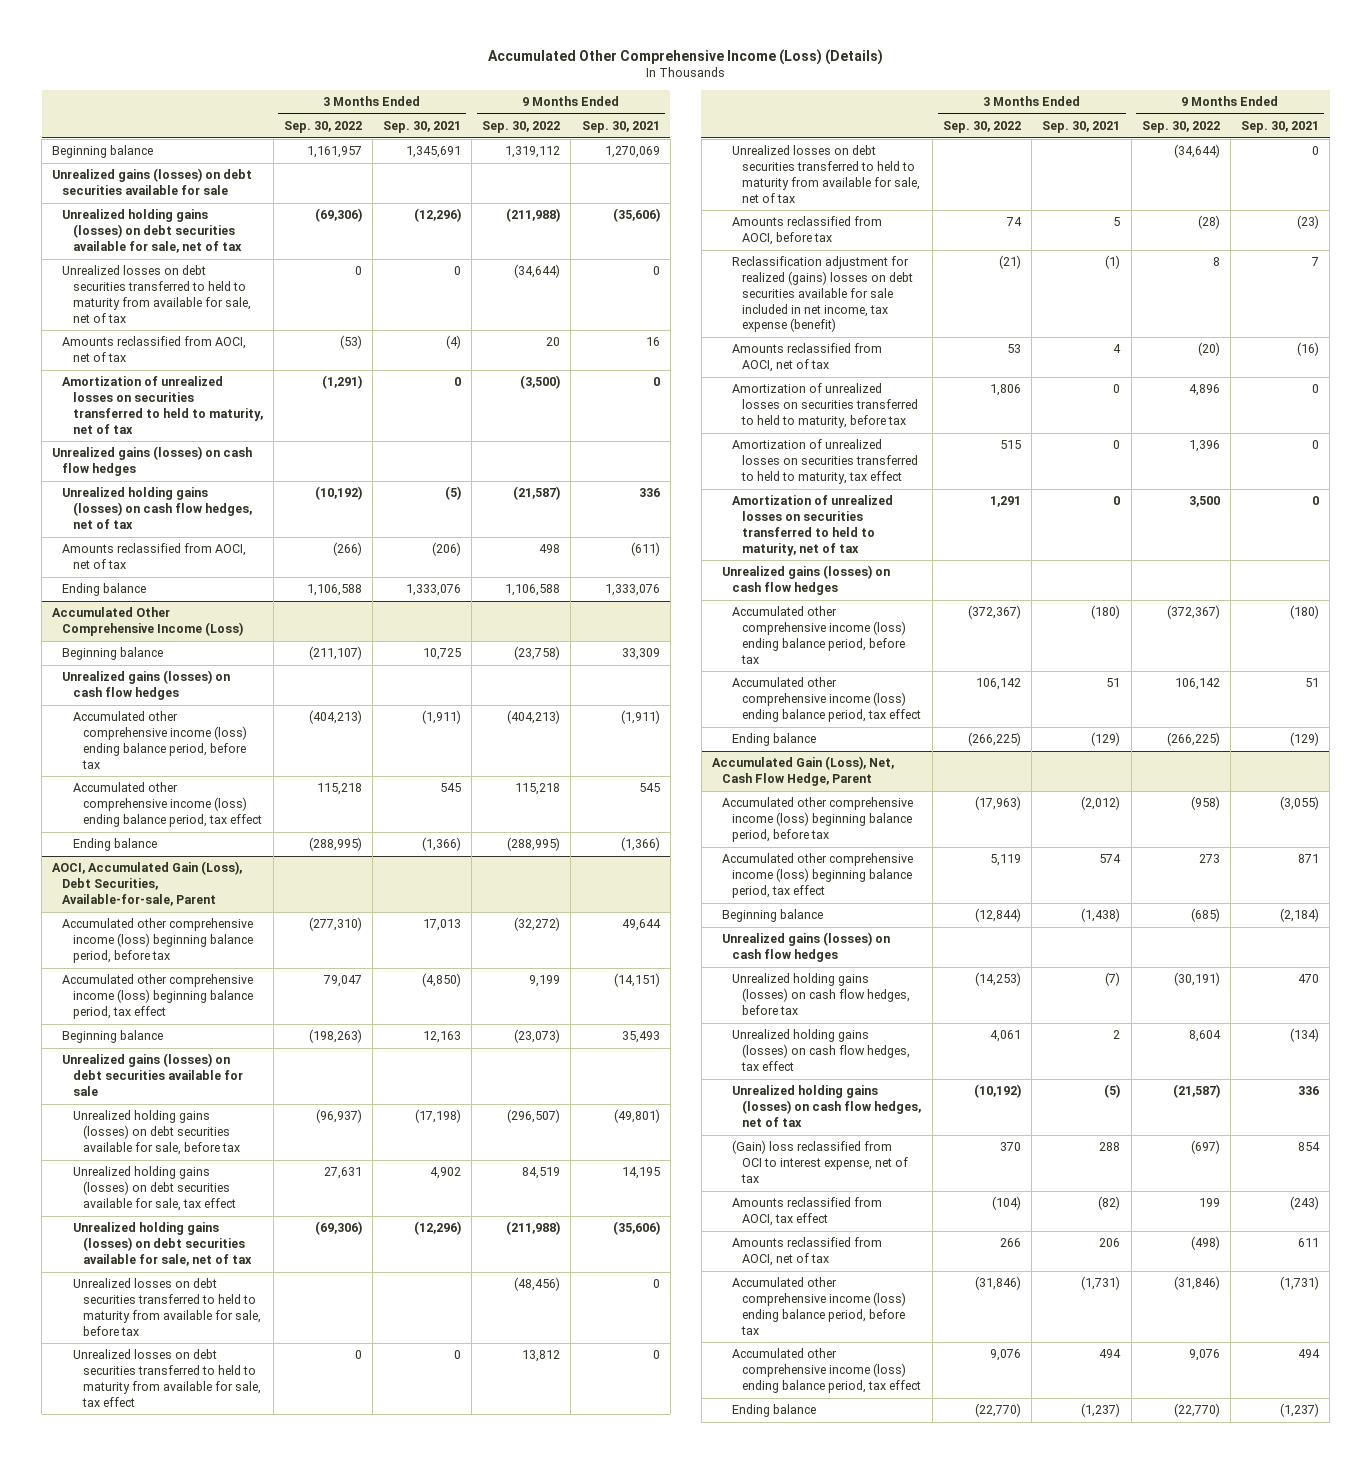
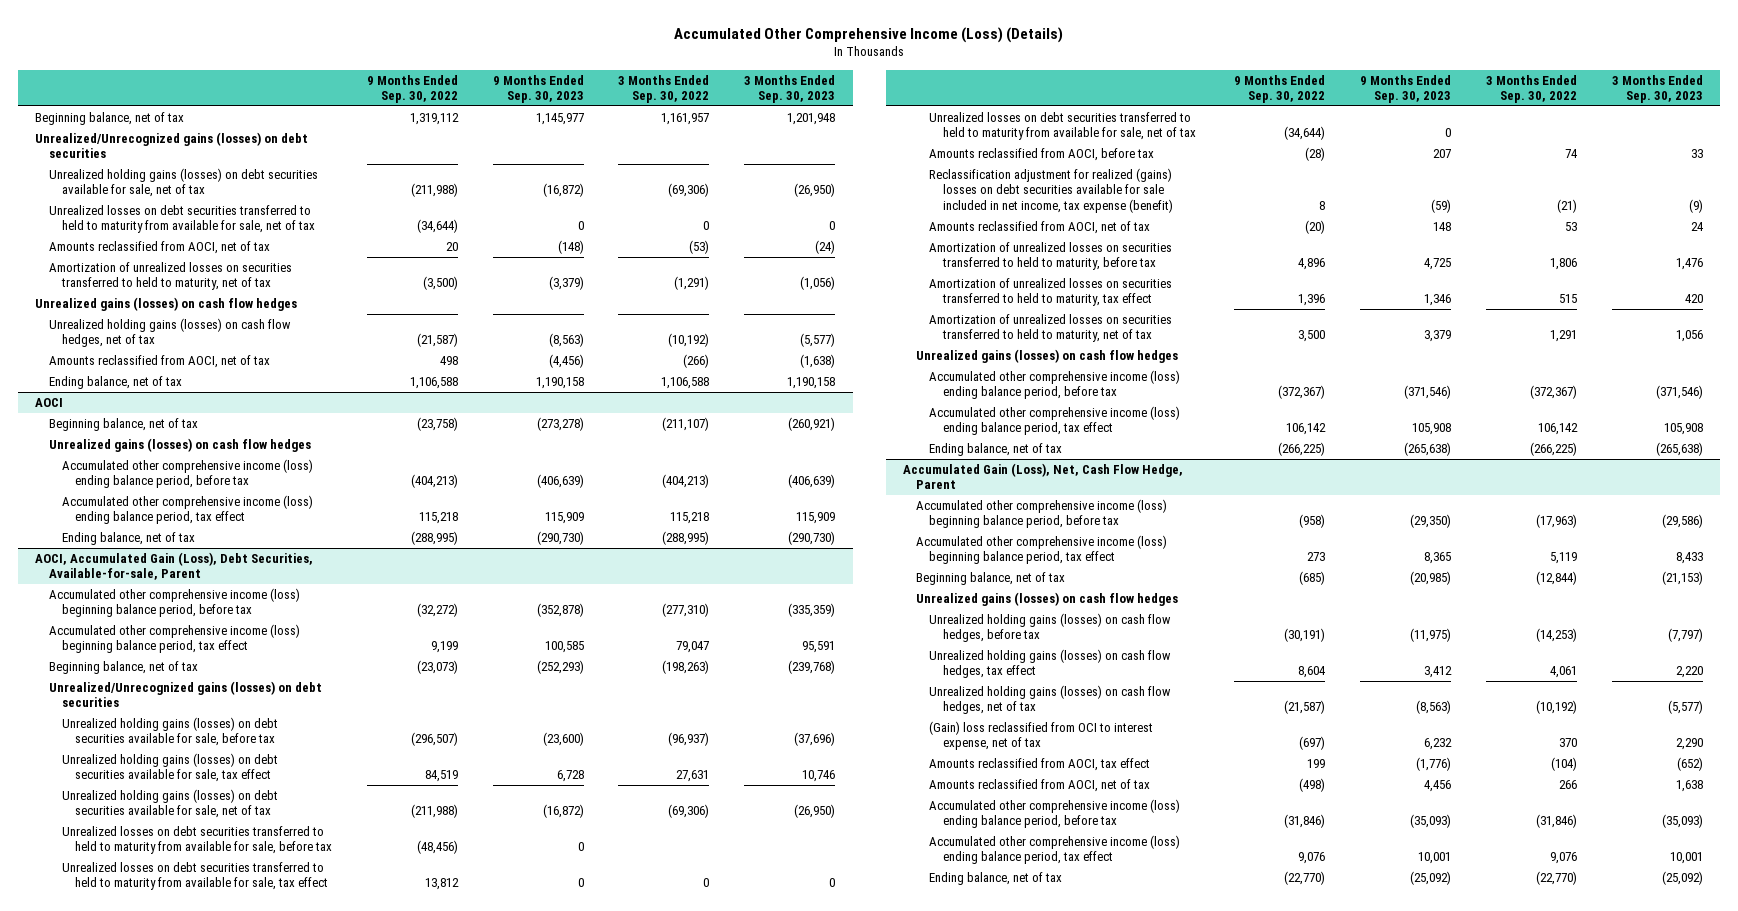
[383,121,462,134] Sep. 30, 2021 -> none
[581,121,660,134] Sep. 30, 2021 -> none
none -> [492,74,584,104] 9 Months Ended Sep. 30, 2023
none -> [744,74,836,104] 3 Months Ended Sep. 30, 2023
[52,145,154,159] Beginning balance -> [35,112,185,126] Beginning balance, net of tax
[52,168,253,196] Unrealized gains (losses) on debt securities available for sale -> [35,132,309,159] Unrealized/Unrecognized gains (losses) on debt securities
[62,583,147,597] Ending balance -> [48,376,182,390] Ending balance, net of tax
[52,607,244,637] Accumulated Other Comprehensive Income (Loss) -> [35,398,64,408] AOCI
[62,647,164,661] Beginning balance -> [48,418,198,432] Beginning balance, net of tax
[72,838,157,852] Ending balance -> [61,532,195,546] Ending balance, net of tax
[62,1030,164,1044] Beginning balance -> [48,661,198,675] Beginning balance, net of tax
[62,1053,243,1096] Unrealized gains (losses) on debt securities available for sale -> [48,681,322,708] Unrealized/Unrecognized gains (losses) on debt securities
[731,733,816,747] Ending balance -> [929,443,1063,457] Ending balance, net of tax
[721,909,823,923] Beginning balance -> [916,572,1066,586] Beginning balance, net of tax
[731,1404,816,1418] Ending balance -> [929,872,1063,886] Ending balance, net of tax

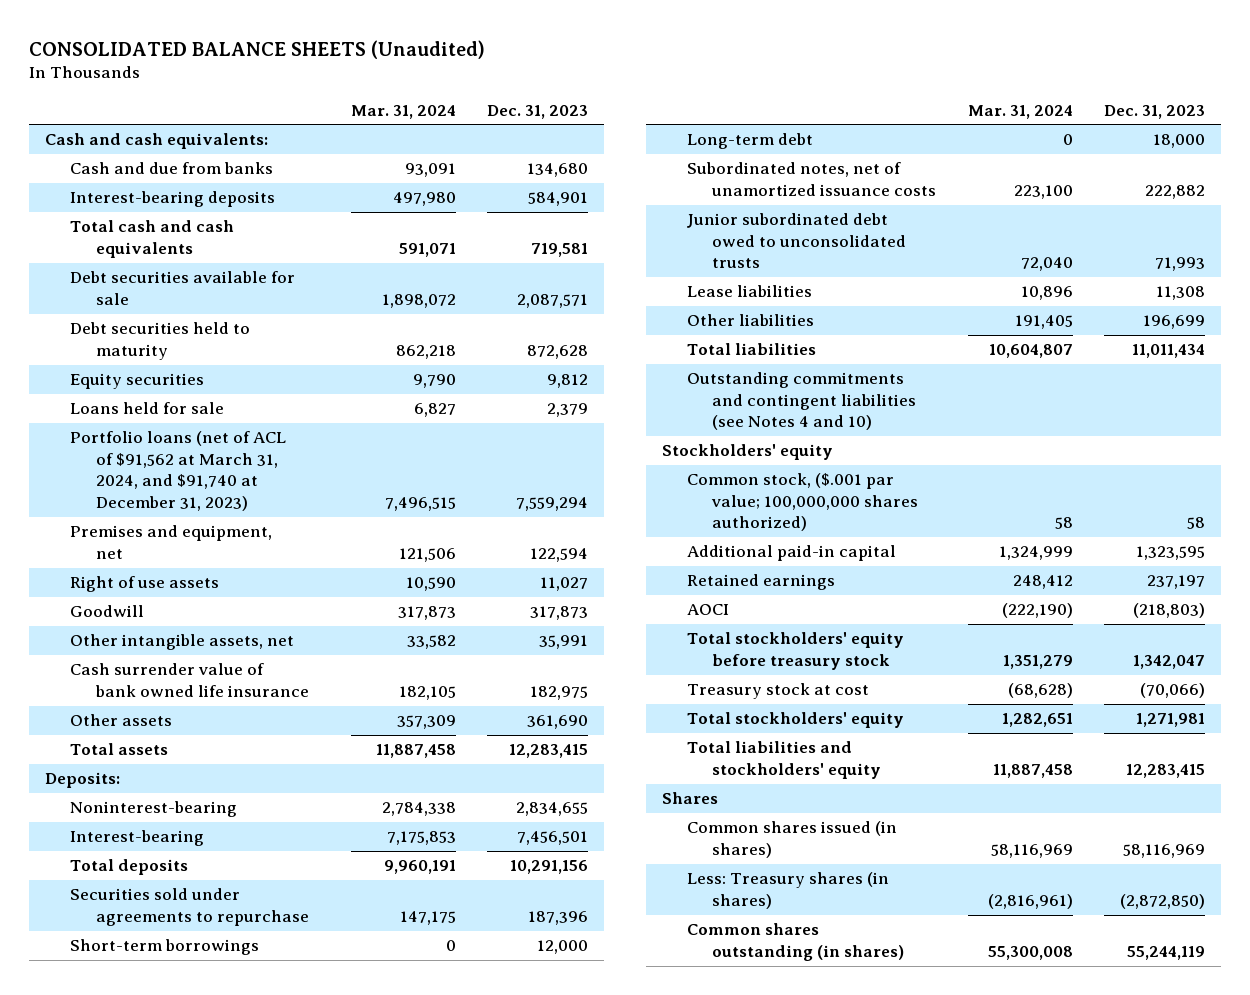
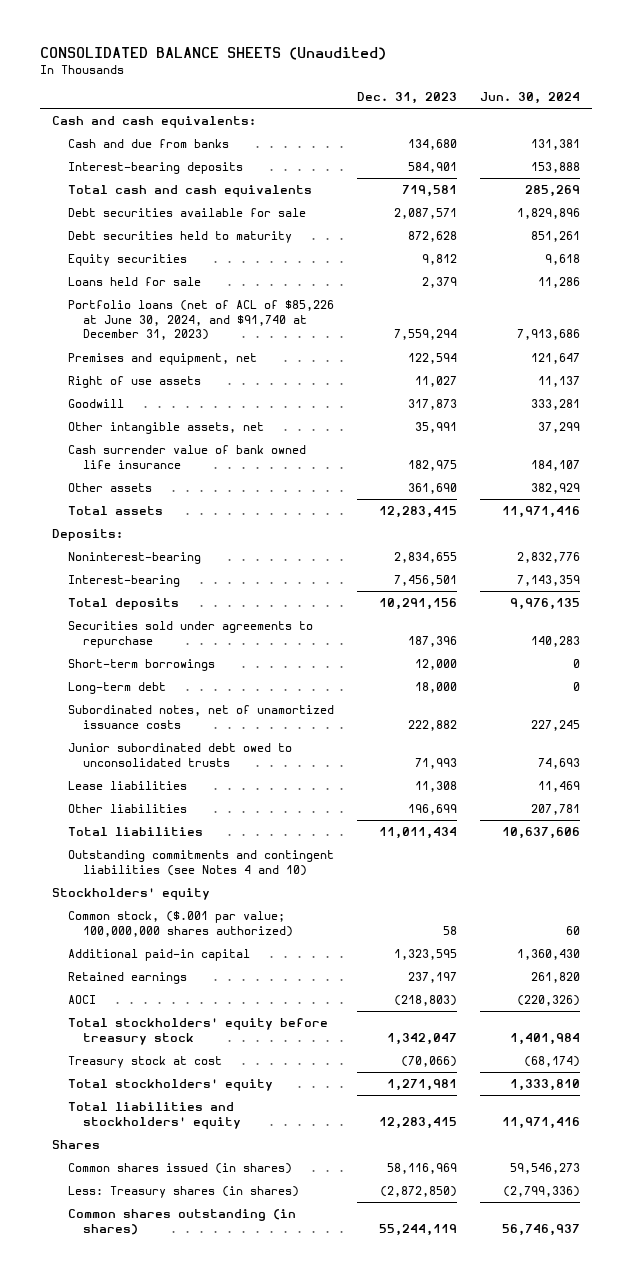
[351,104,457,119] Mar. 31, 2024 -> none
none -> [480,92,581,105] Jun. 30, 2024
[70,431,287,511] Portfolio loans (net of ACL of $91,562 at March 31, 2024, and $91,740 at December 31, 2023) -> [67,300,334,341] Portfolio loans (net of ACL of $85,226 at June 30, 2024, and $91,740 at December 31, 2023)

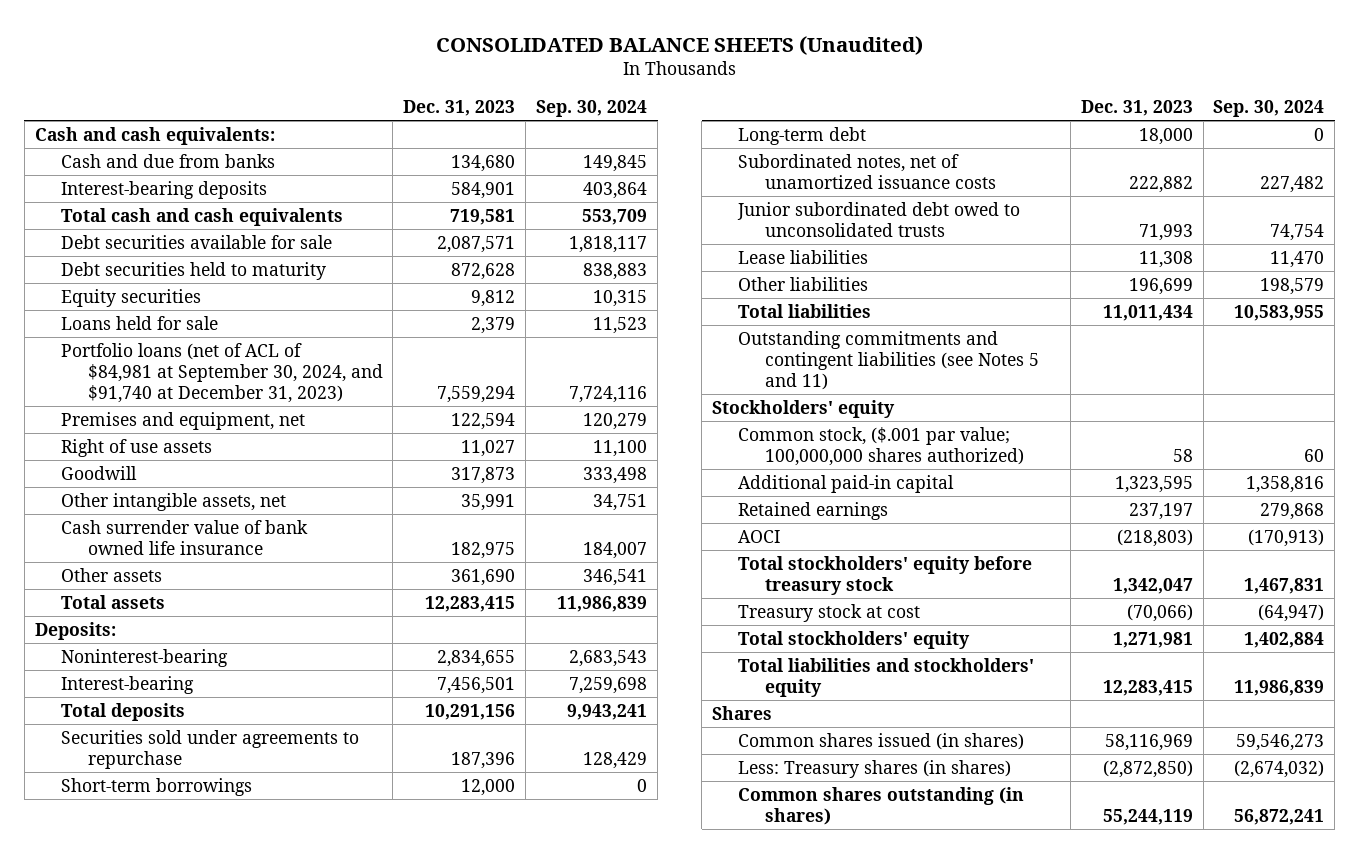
[480,92,581,105] Jun. 30, 2024 -> none
none -> [536,99,648,117] Sep. 30, 2024
[67,300,334,341] Portfolio loans (net of ACL of $85,226 at June 30, 2024, and $91,740 at December 31, 2023) -> [61,342,383,403] Portfolio loans (net of ACL of $84,981 at September 30, 2024, and $91,740 at December 31, 2023)
[67,850,334,876] Outstanding commitments and contingent liabilities (see Notes 4 and 10) -> [738,330,1039,390] Outstanding commitments and contingent liabilities (see Notes 5 and 11)

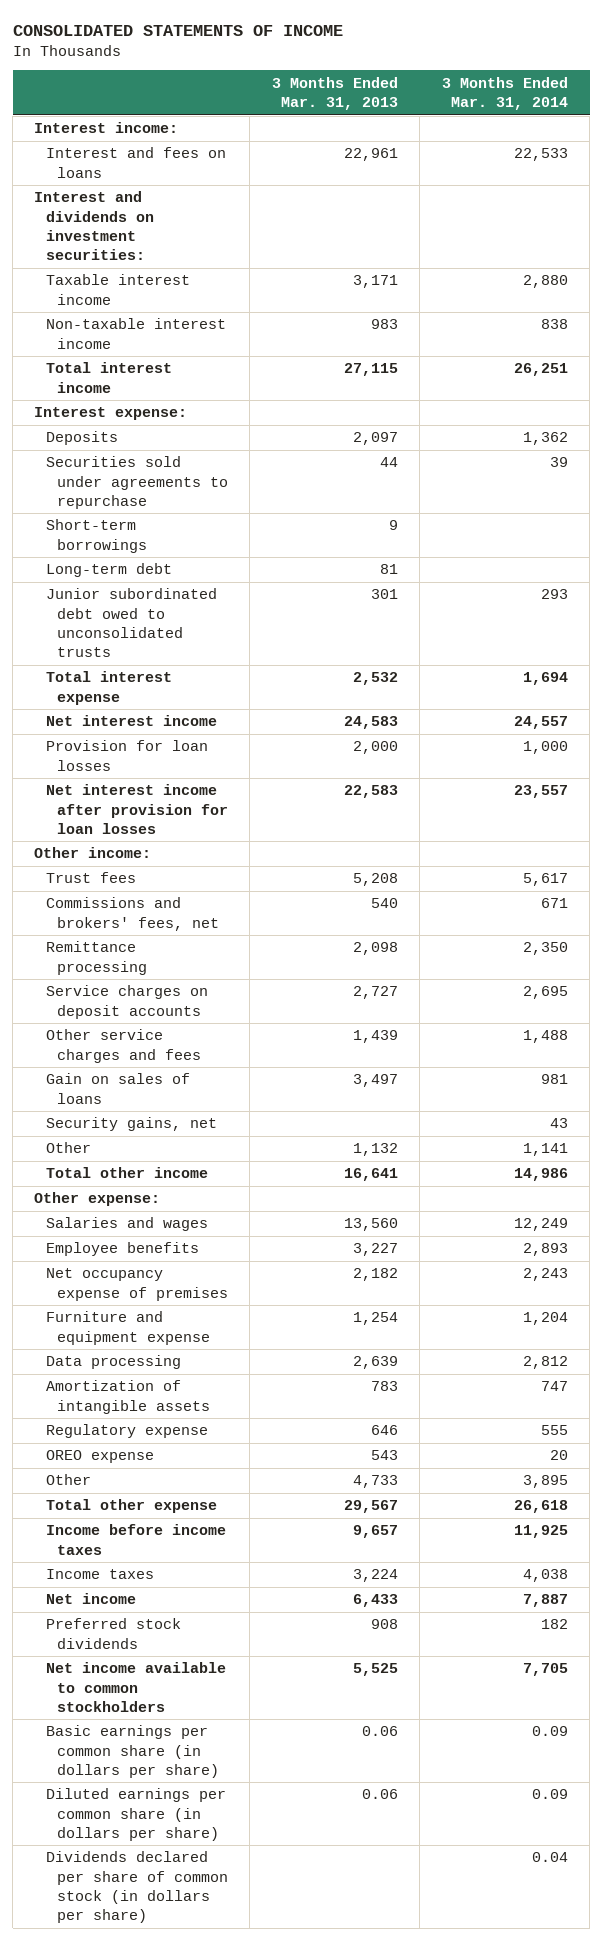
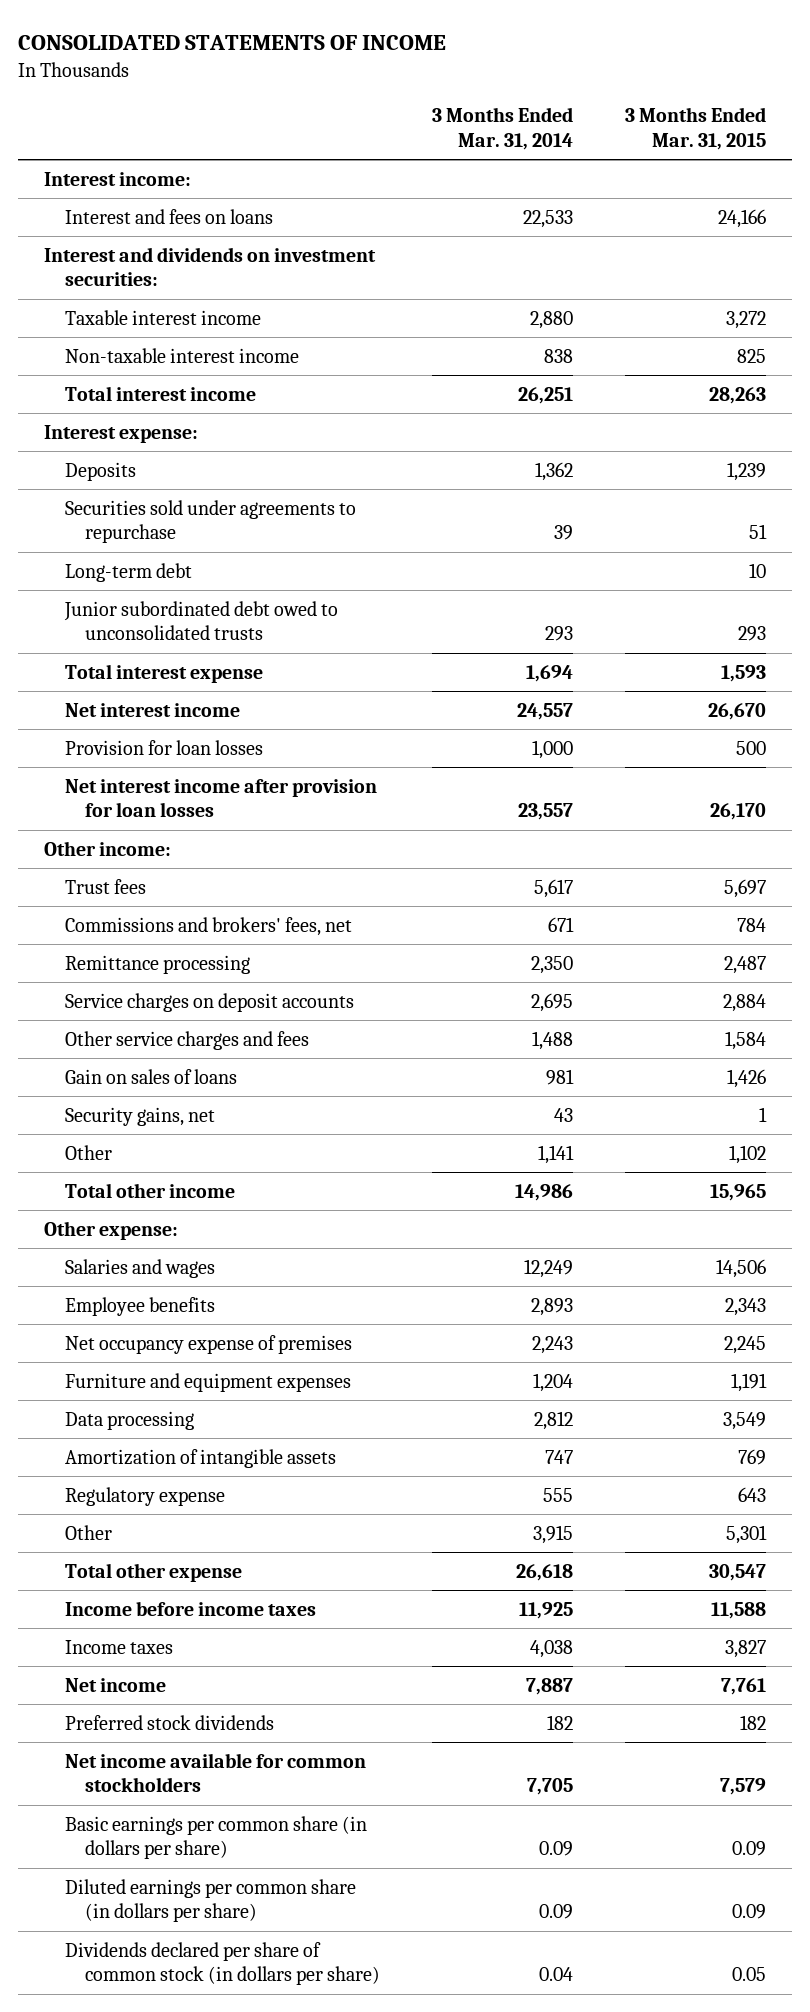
[271,76,398,111] 3 Months Ended Mar. 31, 2013 -> none
none -> [624,107,766,151] 3 Months Ended Mar. 31, 2015
[45,519,147,553] Short-term borrowings -> none
[45,1311,210,1345] Furniture and equipment expense -> [64,1372,351,1392] Furniture and equipment expenses
[45,1450,154,1464] OREO expense -> none
[522,1475,568,1489] 3,895 -> [533,1524,574,1544] 3,915
[45,1662,226,1712] Net income available to common stockholders -> [64,1752,366,1793] Net income available for common stockholders

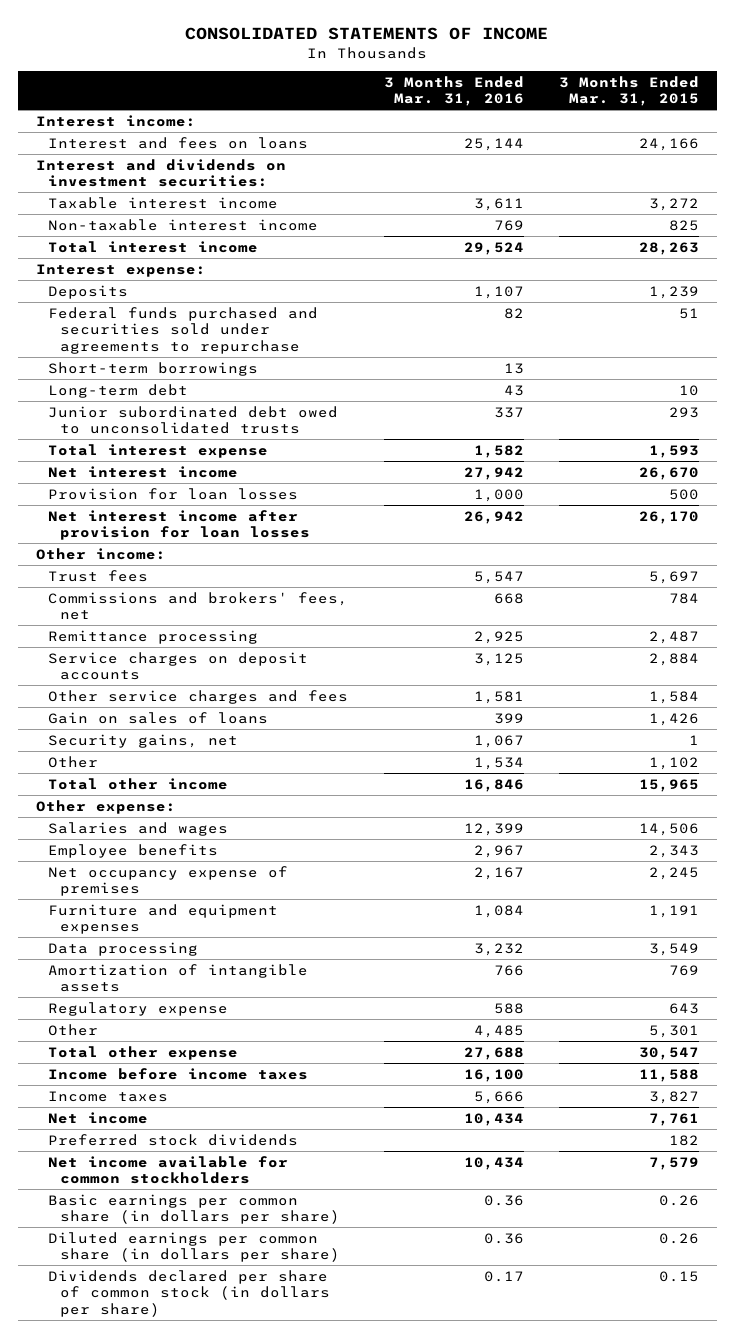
[432,107,574,151] 3 Months Ended Mar. 31, 2014 -> none
none -> [383,75,524,107] 3 Months Ended Mar. 31, 2016
[64,499,356,544] Securities sold under agreements to repurchase -> [47,306,318,354] Federal funds purchased and securities sold under agreements to repurchase
none -> [47,361,258,376] Short-term borrowings
[731,1841,766,1857] 0.09 -> [659,1194,700,1206] 0.26
[731,1904,766,1920] 0.09 -> [659,1232,700,1244] 0.26
[731,1967,766,1982] 0.05 -> [659,1270,700,1282] 0.15

